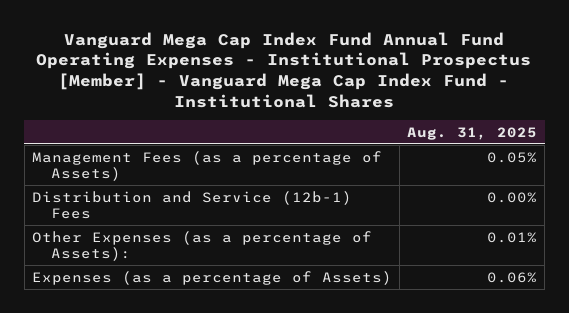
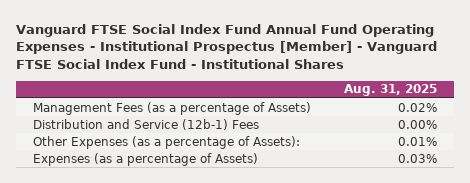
[36,31,532,108] Vanguard Mega Cap Index Fund Annual Fund Operating Expenses - Institutional Prospectus [Member] - Vanguard Mega Cap Index Fund - Institutional Shares -> [16,23,438,70] Vanguard FTSE Social Index Fund Annual Fund Operating Expenses - Institutional Prospectus [Member] - Vanguard FTSE Social Index Fund - Institutional Shares
[486,151,537,163] 0.05% -> [397,102,437,112] 0.02%
[486,271,537,283] 0.06% -> [397,153,437,163] 0.03%

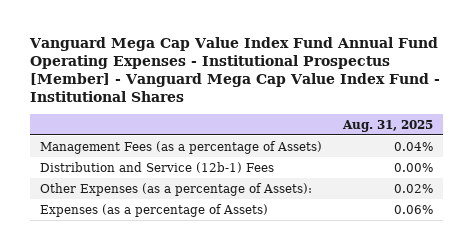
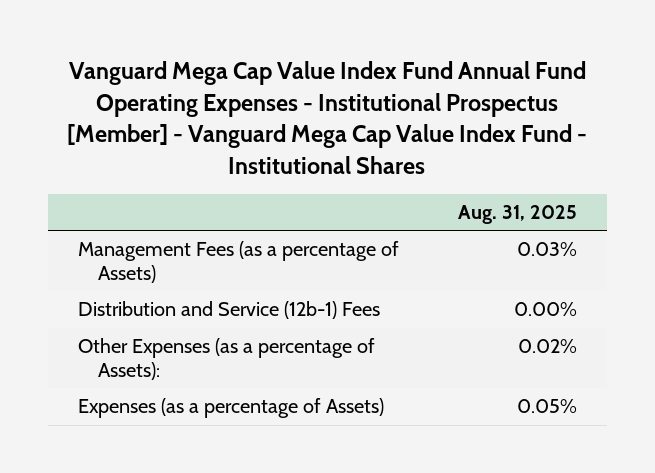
[393,141,433,151] 0.04% -> [516,242,577,257] 0.03%
[393,204,433,214] 0.06% -> [516,399,577,414] 0.05%

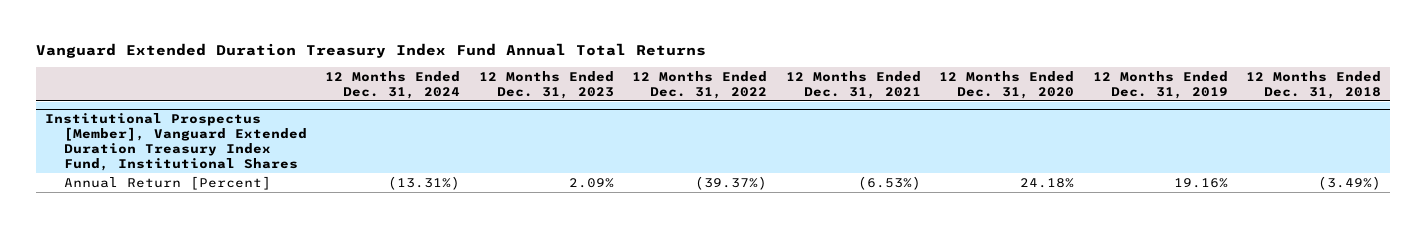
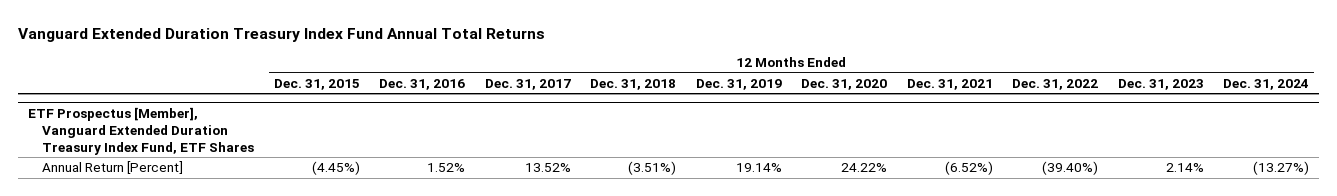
none -> [273,78,360,90] Dec. 31, 2015
none -> [379,78,466,90] Dec. 31, 2016
none -> [484,78,571,90] Dec. 31, 2017
[45,113,307,171] Institutional Prospectus [Member], Vanguard Extended Duration Treasury Index Fund, Institutional Shares -> [28,106,255,155] ETF Prospectus [Member], Vanguard Extended Duration Treasury Index Fund, ETF Shares
[388,175,461,190] (13.31%) -> [1253,160,1310,175] (13.27%)
[568,177,614,188] 2.09% -> [1165,162,1204,172] 2.14%
[695,175,768,190] (39.37%) -> [1042,160,1099,175] (39.40%)
[857,175,921,190] (6.53%) -> [944,160,993,175] (6.52%)
[1020,177,1075,188] 24.18% -> [841,162,888,172] 24.22%
[1173,177,1228,188] 19.16% -> [735,162,782,172] 19.14%
[1318,175,1382,190] (3.49%) -> [628,160,677,175] (3.51%)

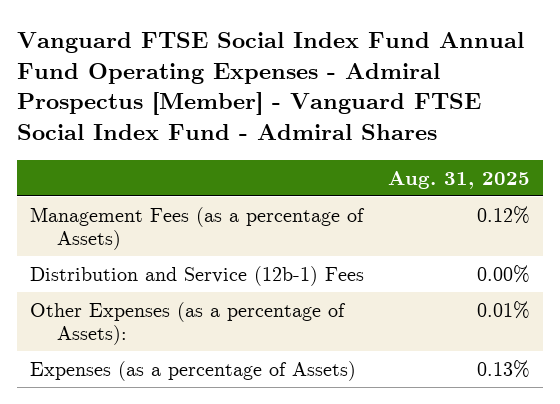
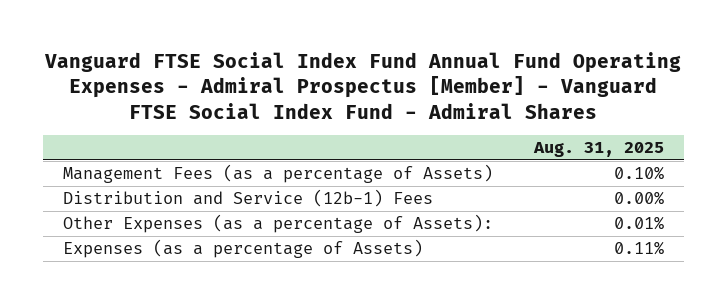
[477,205,531,224] 0.12% -> [613,166,664,181] 0.10%
[477,359,531,378] 0.13% -> [613,241,664,256] 0.11%

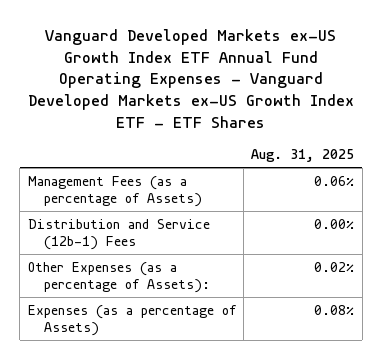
[44,51,682,119] Vanguard FTSE Social Index Fund Annual Fund Operating Expenses - Admiral Prospectus [Member] - Vanguard FTSE Social Index Fund - Admiral Shares -> [27,29,354,128] Vanguard Developed Markets ex-US Growth Index ETF Annual Fund Operating Expenses - Vanguard Developed Markets ex-US Growth Index ETF - ETF Shares
[613,166,664,181] 0.10% -> [314,175,355,186] 0.06%
[613,216,664,231] 0.01% -> [314,261,355,272] 0.02%
[613,241,664,256] 0.11% -> [314,304,355,315] 0.08%

